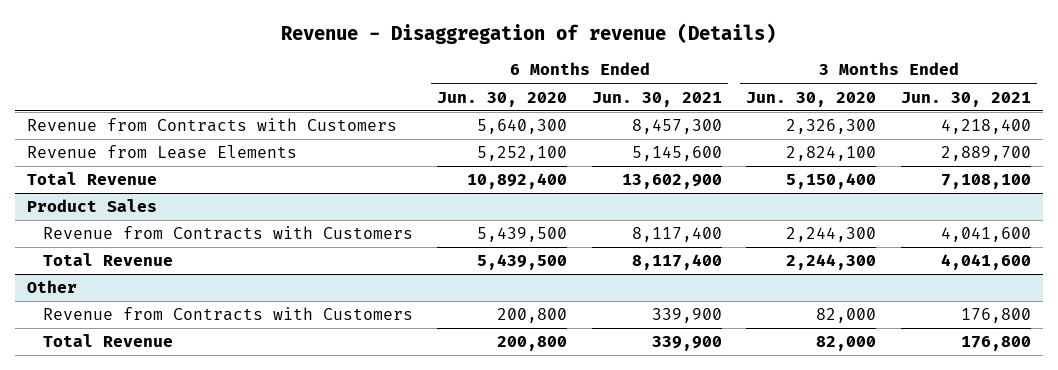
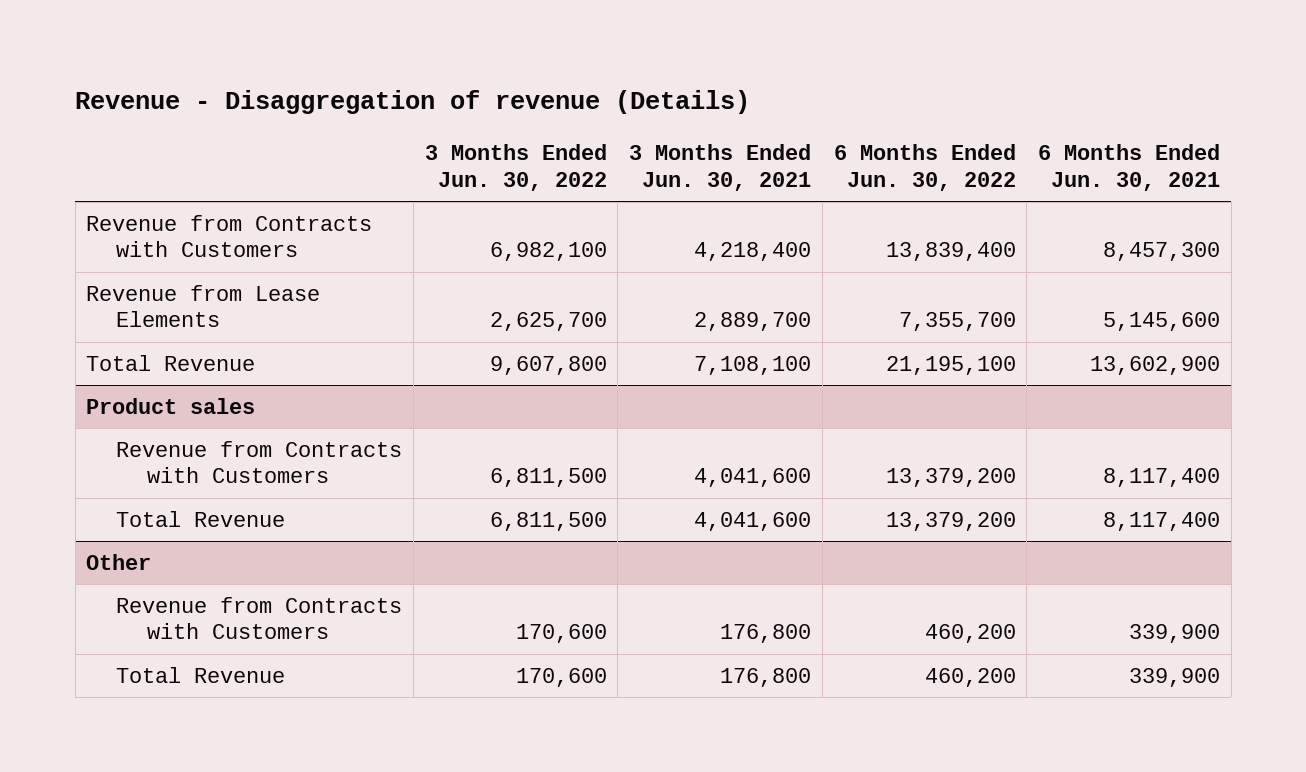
[437,91,568,107] Jun. 30, 2020 -> none
[746,91,877,107] Jun. 30, 2020 -> none
none -> [424,144,607,191] 3 Months Ended Jun. 30, 2022
none -> [833,144,1016,191] 6 Months Ended Jun. 30, 2022
[27,199,158,213] Product Sales -> [86,397,256,414] Product sales

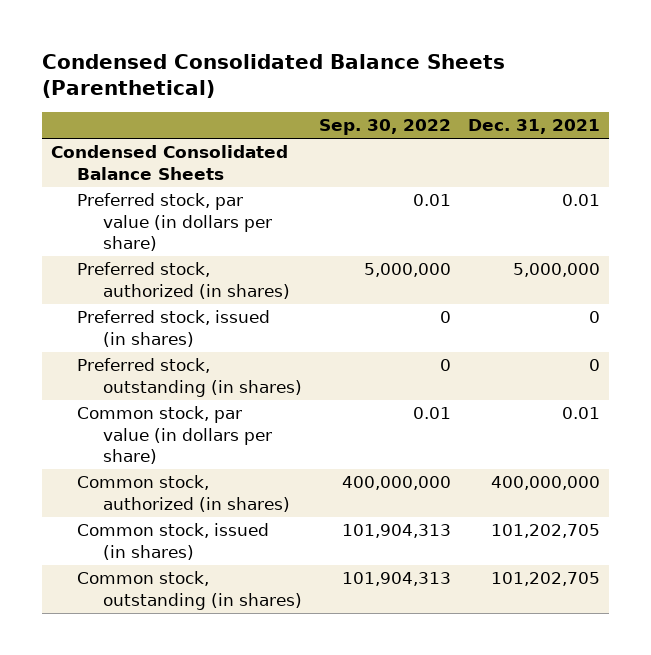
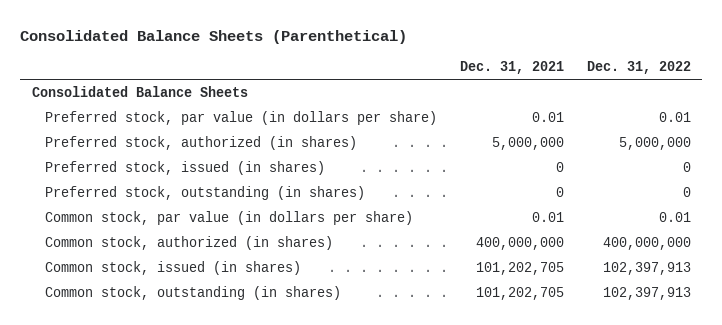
[42,53,506,98] Condensed Consolidated Balance Sheets (Parenthetical) -> [20,29,408,44] Consolidated Balance Sheets (Parenthetical)
[319,119,452,136] Sep. 30, 2022 -> none
none -> [586,61,691,75] Dec. 31, 2022
[50,145,288,180] Condensed Consolidated Balance Sheets -> [31,85,248,97] Consolidated Balance Sheets

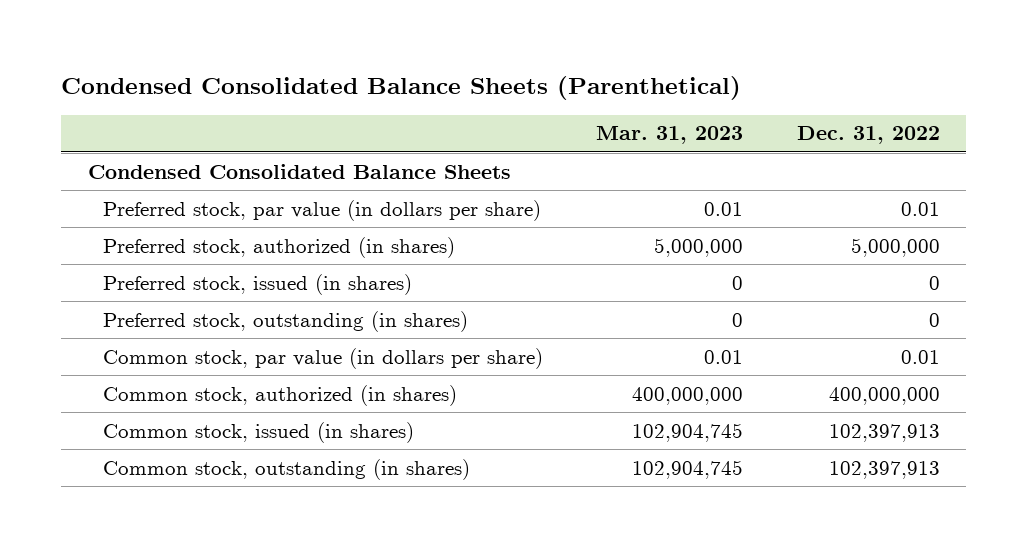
[20,29,408,44] Consolidated Balance Sheets (Parenthetical) -> [61,75,742,100] Condensed Consolidated Balance Sheets (Parenthetical)
[459,61,564,75] Dec. 31, 2021 -> none
none -> [596,126,744,145] Mar. 31, 2023
[31,85,248,97] Consolidated Balance Sheets -> [87,163,511,179] Condensed Consolidated Balance Sheets

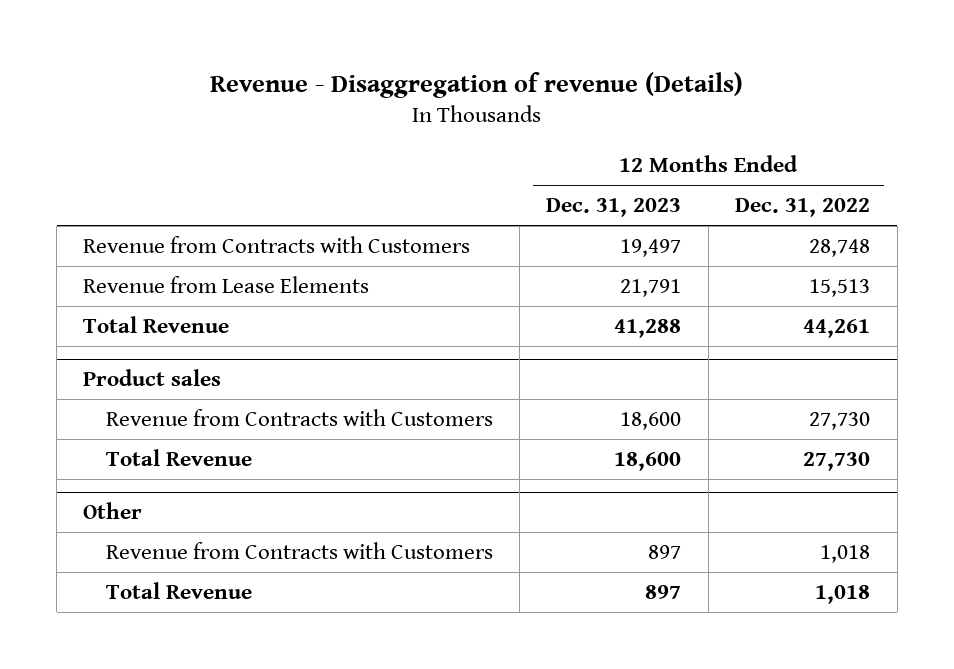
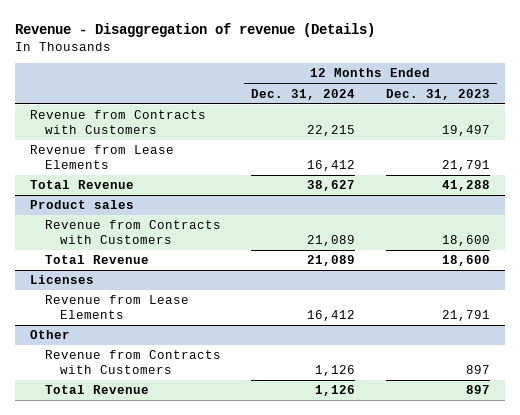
[735,198,871,218] Dec. 31, 2022 -> none
none -> [251,88,356,100] Dec. 31, 2024
none -> [30,275,95,285] Licenses
none -> [44,295,189,320] Revenue from Lease Elements

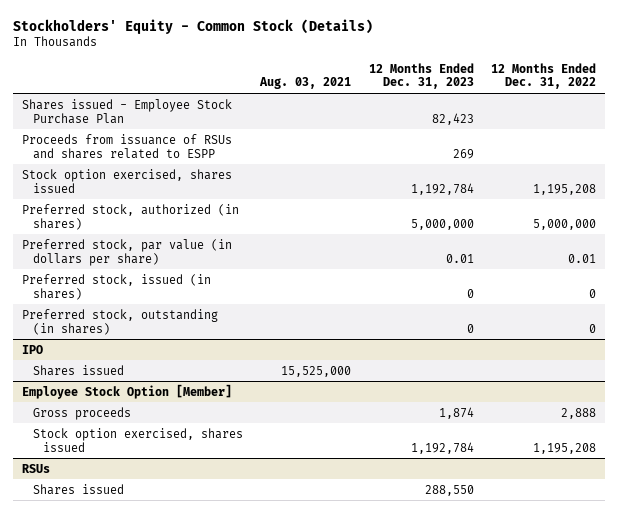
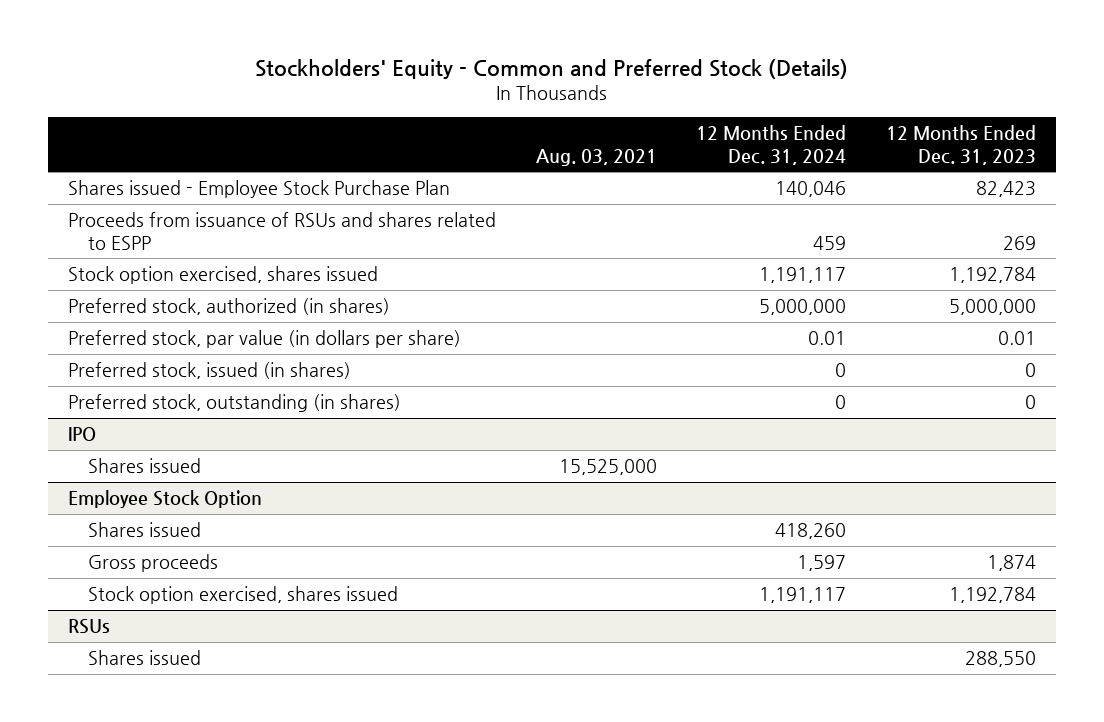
[13,18,374,34] Stockholders' Equity - Common Stock (Details) -> [255,59,849,80] Stockholders' Equity - Common and Preferred Stock (Details)
[491,62,597,90] 12 Months Ended Dec. 31, 2022 -> none
none -> [696,125,847,165] 12 Months Ended Dec. 31, 2024
[21,383,232,399] Employee Stock Option [Member] -> [67,490,262,509] Employee Stock Option
none -> [88,522,202,538] Shares issued

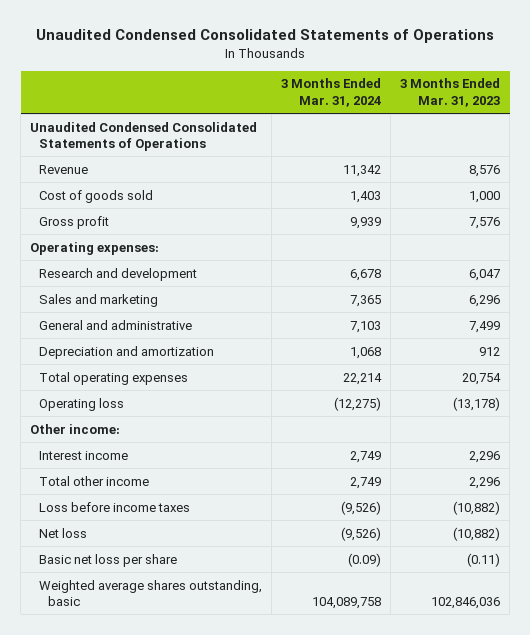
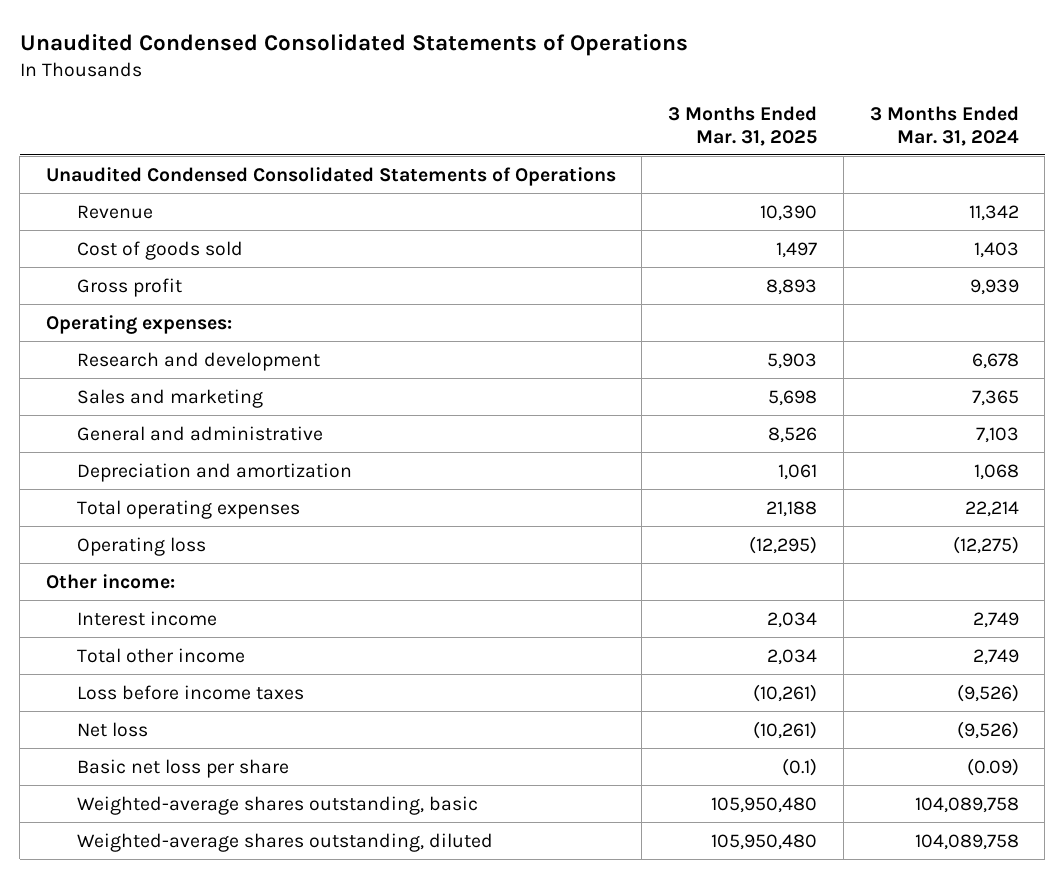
[400,78,501,107] 3 Months Ended Mar. 31, 2023 -> none
none -> [668,106,818,146] 3 Months Ended Mar. 31, 2025
[39,579,263,606] Weighted average shares outstanding, basic -> [76,795,478,815] Weighted-average shares outstanding, basic
none -> [76,832,493,852] Weighted-average shares outstanding, diluted

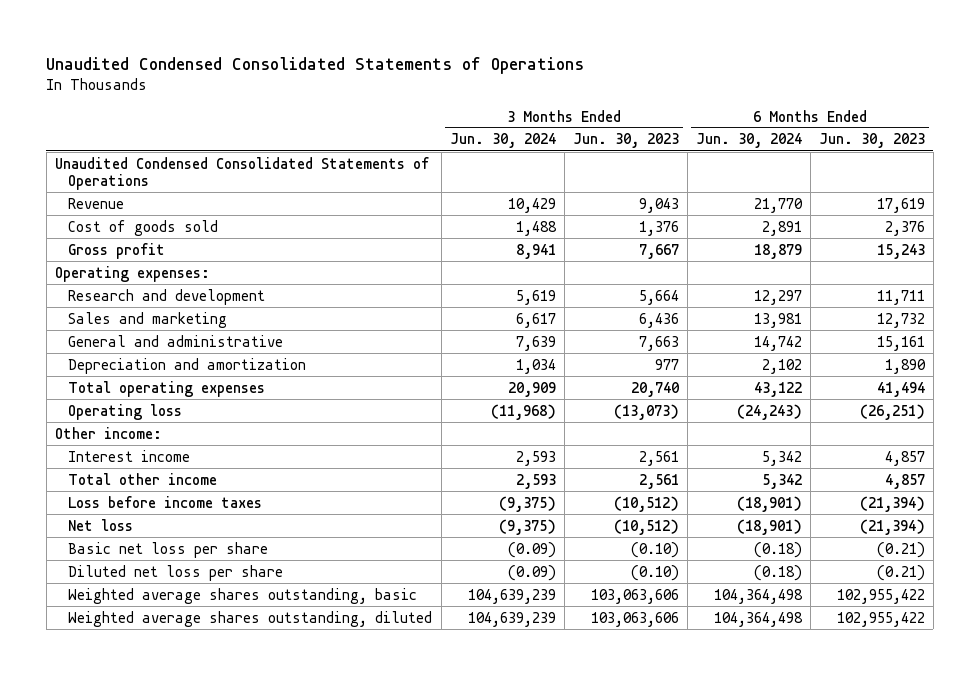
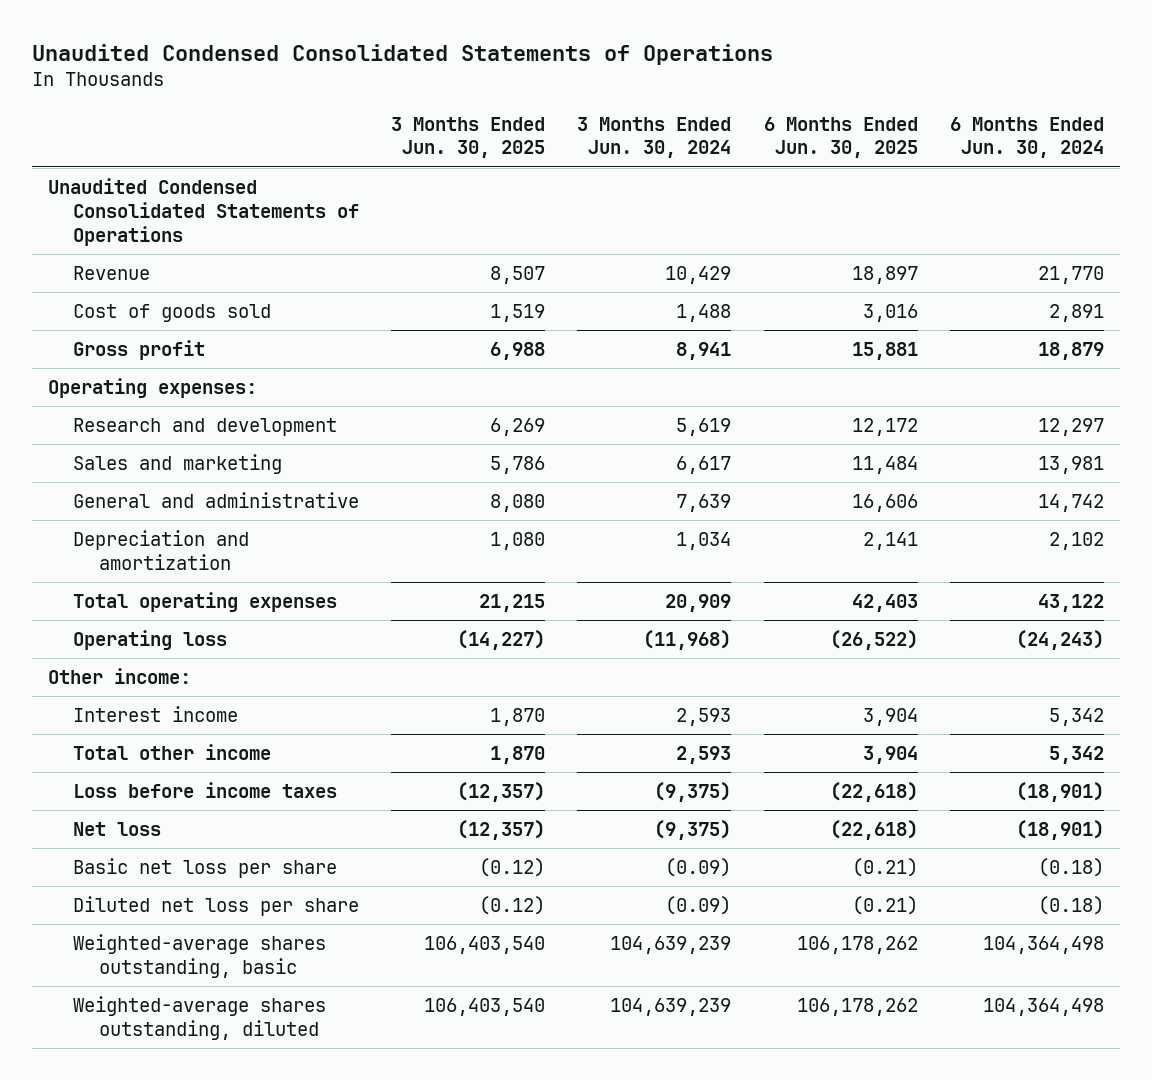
[572,133,679,149] Jun. 30, 2023 -> none
[818,133,925,149] Jun. 30, 2023 -> none
none -> [391,116,546,159] 3 Months Ended Jun. 30, 2025
none -> [763,116,918,159] 6 Months Ended Jun. 30, 2025
[68,587,418,604] Weighted average shares outstanding, basic -> [73,933,327,978] Weighted-average shares outstanding, basic
[68,610,433,627] Weighted average shares outstanding, diluted -> [73,995,327,1040] Weighted-average shares outstanding, diluted

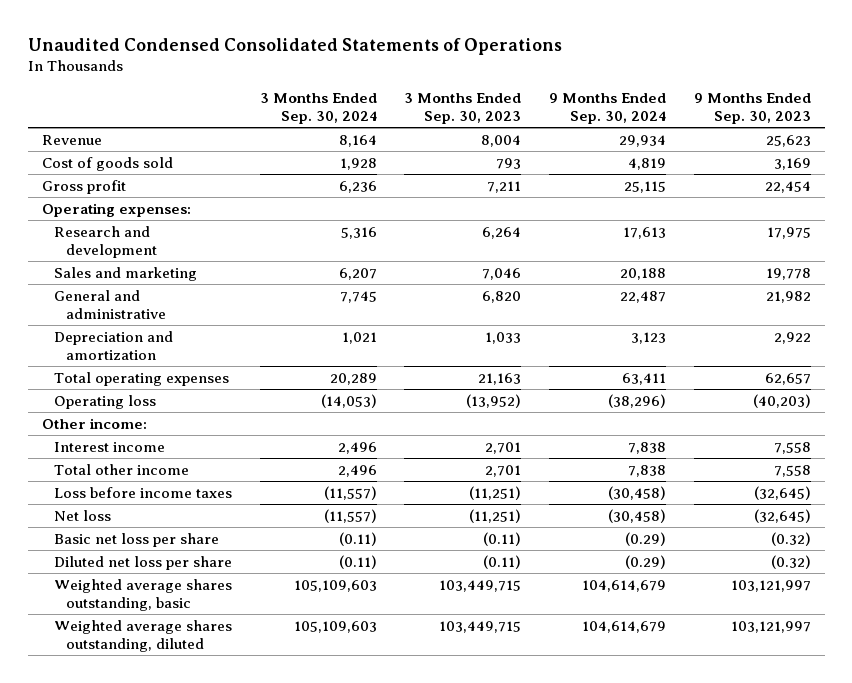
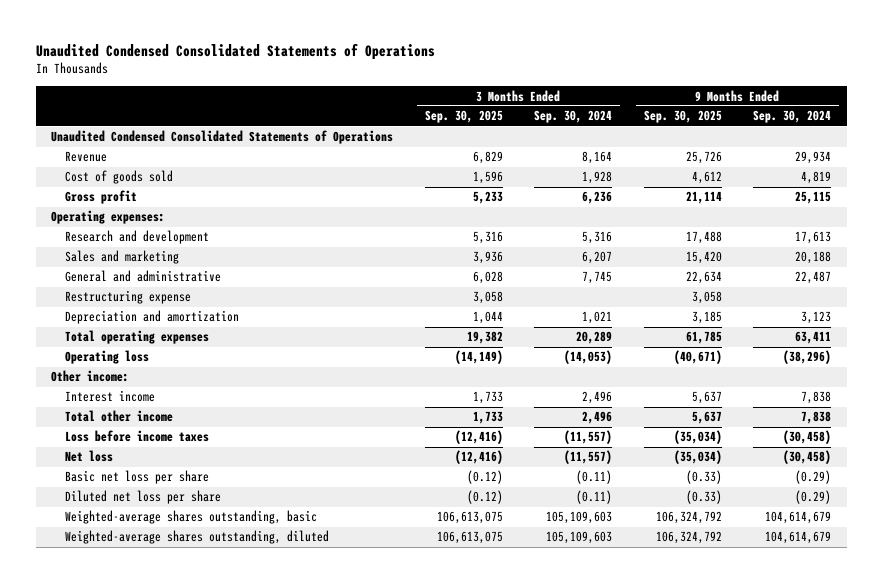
[404,92,522,124] 3 Months Ended Sep. 30, 2023 -> none
[693,92,811,124] 9 Months Ended Sep. 30, 2023 -> none
none -> [424,110,503,124] Sep. 30, 2025
none -> [643,110,722,124] Sep. 30, 2025
none -> [51,130,394,145] Unaudited Condensed Consolidated Statements of Operations
none -> [64,290,191,305] Restructuring expense
[53,578,232,611] Weighted average shares outstanding, basic -> [64,510,317,525] Weighted-average shares outstanding, basic
[53,619,232,652] Weighted average shares outstanding, diluted -> [64,530,329,545] Weighted-average shares outstanding, diluted

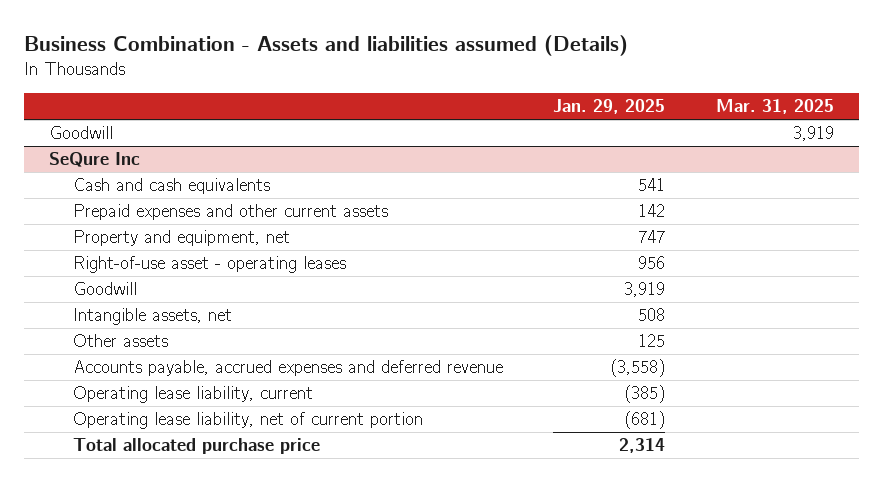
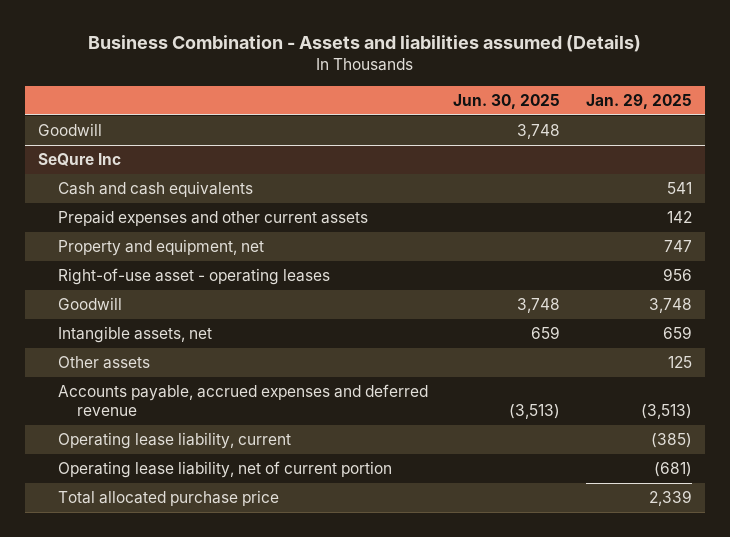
[715,99,834,115] Mar. 31, 2025 -> none
none -> [453,93,561,109] Jun. 30, 2025
[624,282,666,298] 3,919 -> [649,298,693,314] 3,748
[638,308,666,322] 508 -> [663,326,693,340] 659
[610,359,666,378] (3,558) -> [641,404,693,420] (3,513)
[619,438,666,454] 2,314 -> [649,490,693,507] 2,339

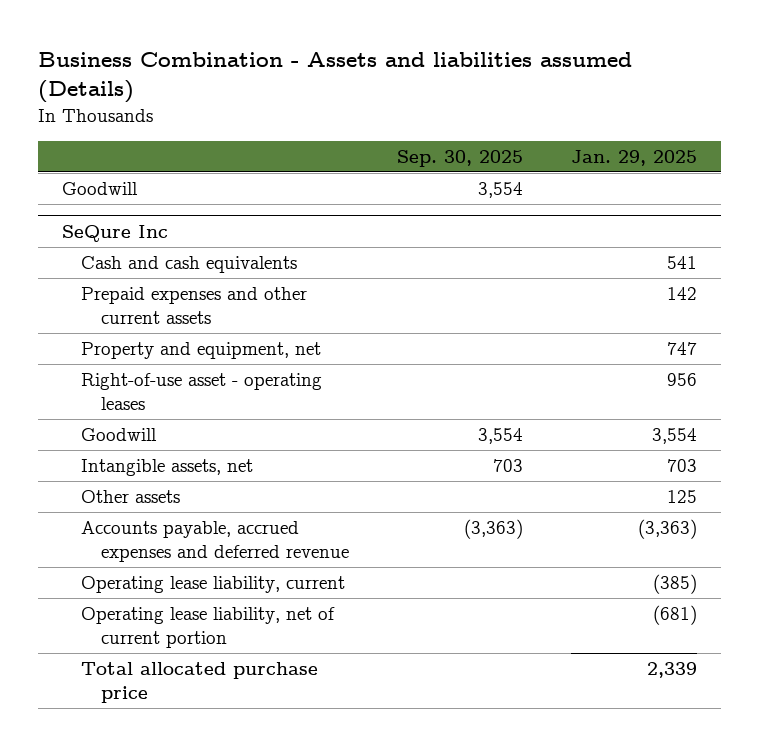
[453,93,561,109] Jun. 30, 2025 -> none
none -> [396,149,523,167] Sep. 30, 2025
[649,298,693,314] 3,748 -> [651,428,697,445] 3,554
[663,326,693,340] 659 -> [666,459,697,473] 703
[641,404,693,420] (3,513) -> [637,519,697,540] (3,363)

